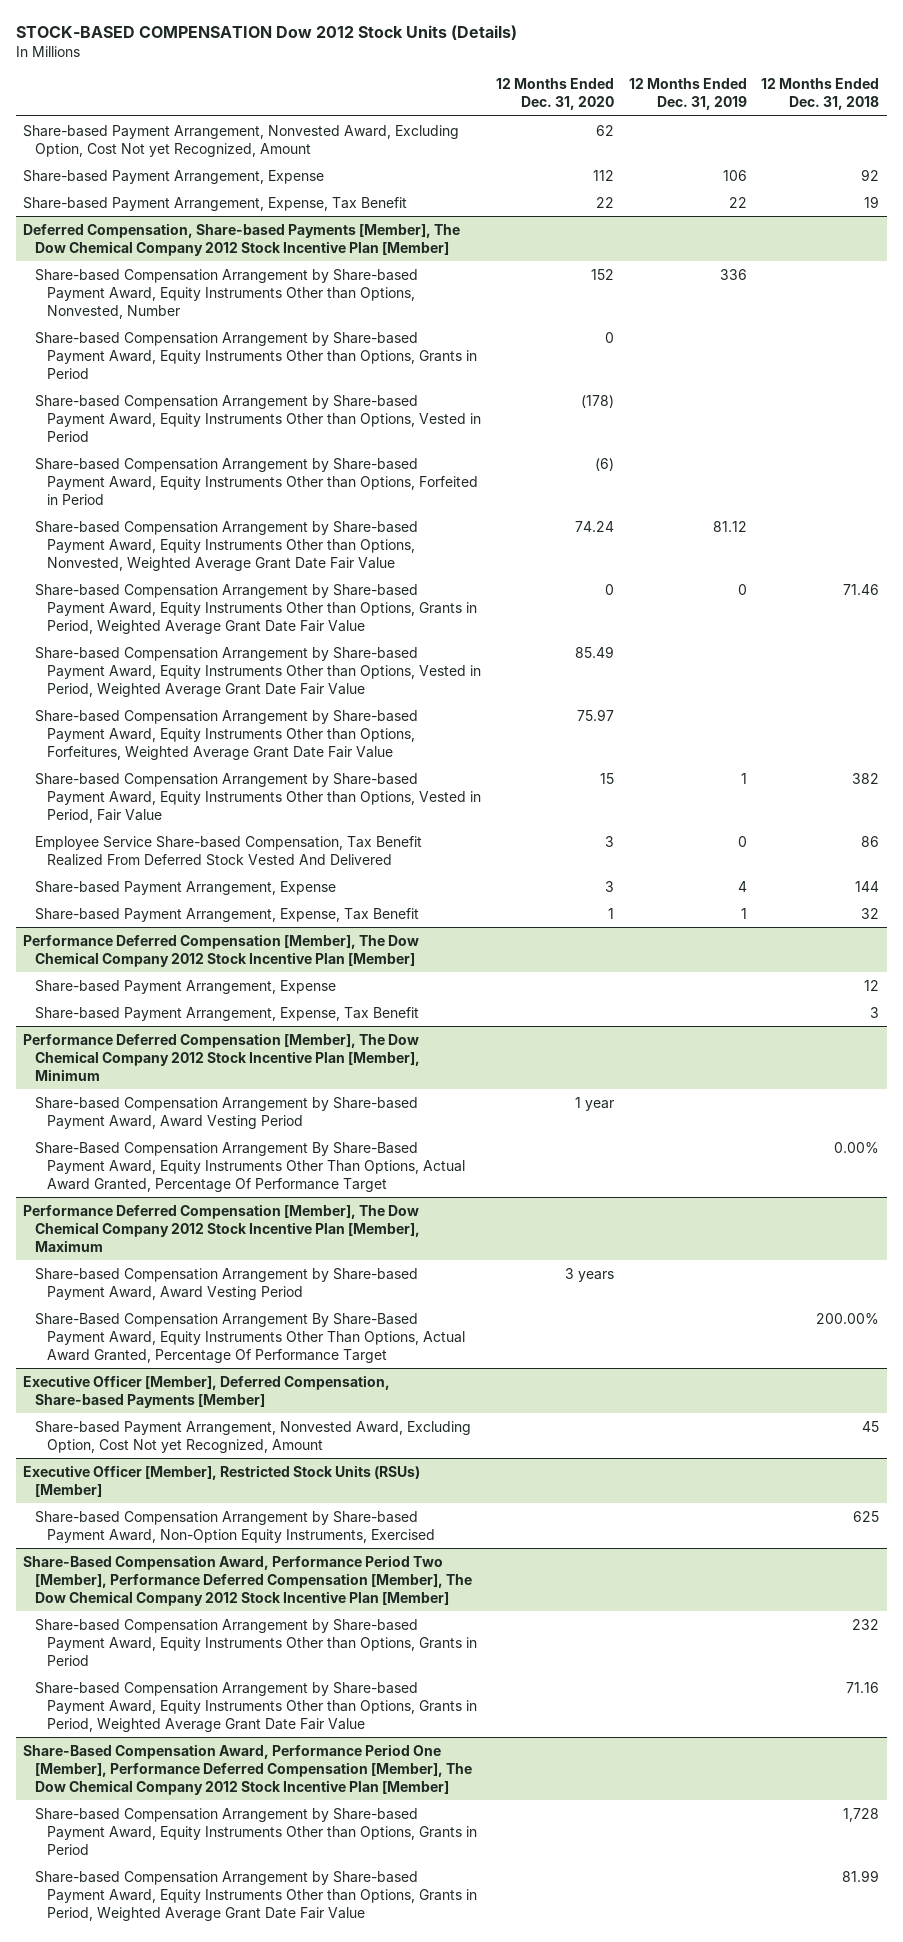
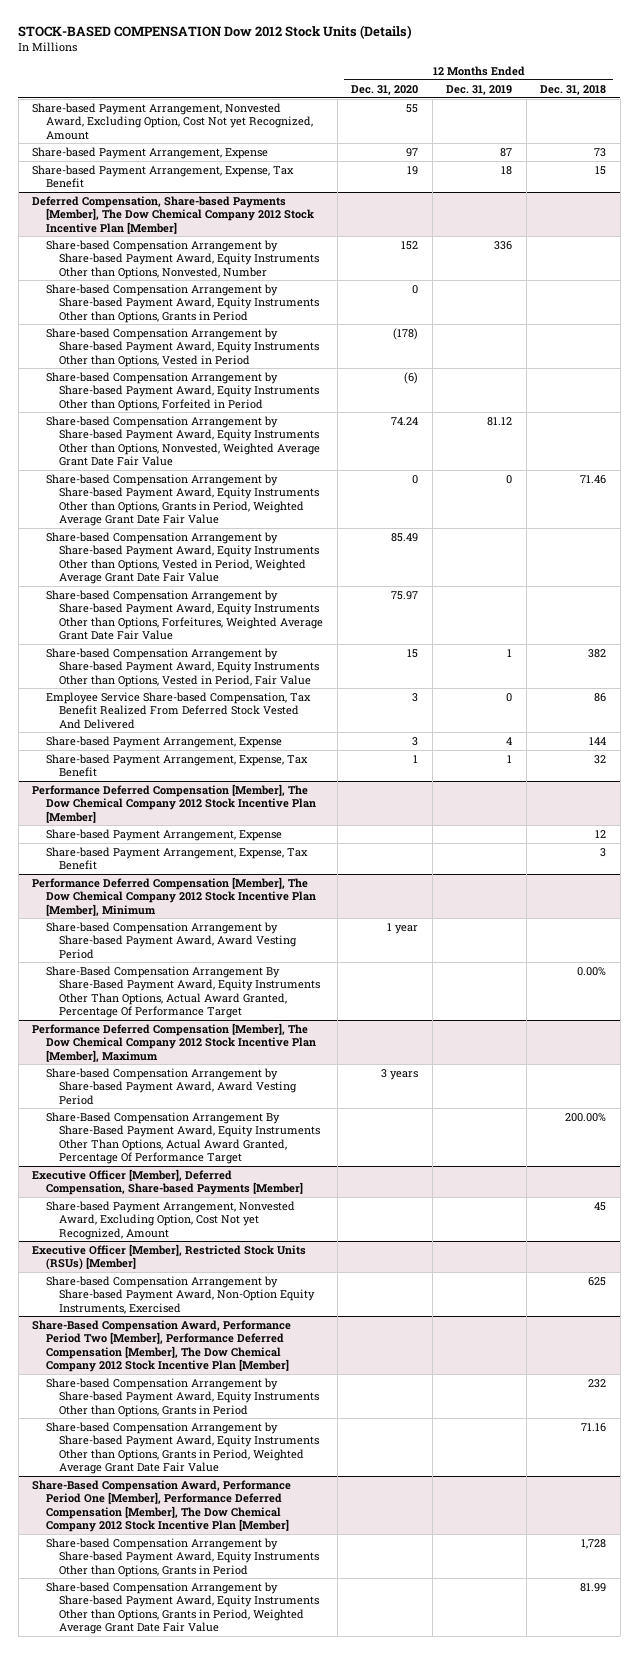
[595,124,614,136] 62 -> [406,103,419,113] 55
[592,169,614,181] 112 -> [406,147,419,157] 97
[722,169,747,181] 106 -> [500,147,513,157] 87
[861,168,880,181] 92 -> [594,147,607,157] 73
[595,196,614,208] 22 -> [407,165,419,175] 19
[728,196,747,208] 22 -> [501,165,513,175] 18
[864,195,880,208] 19 -> [595,165,607,175] 15

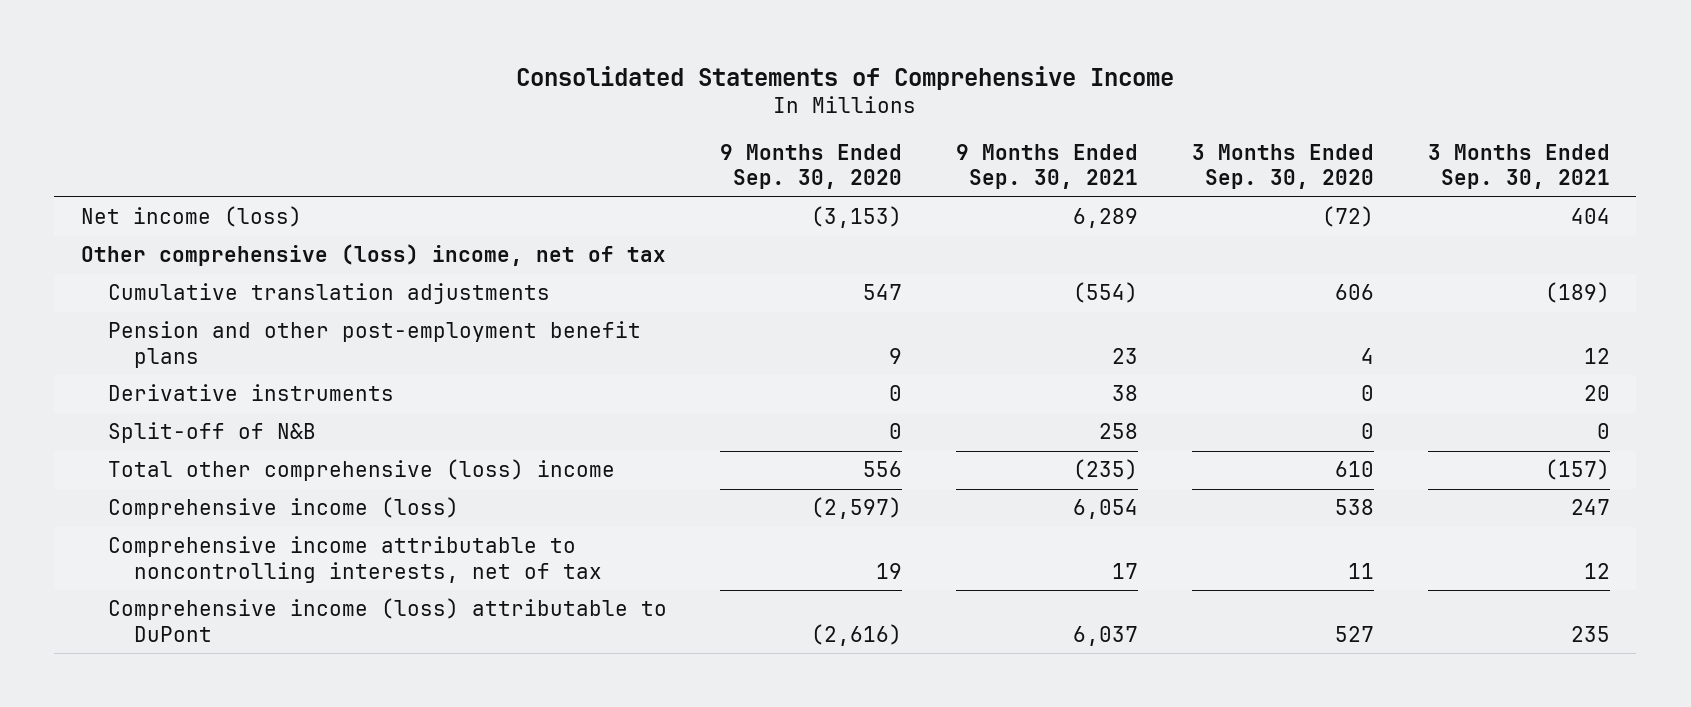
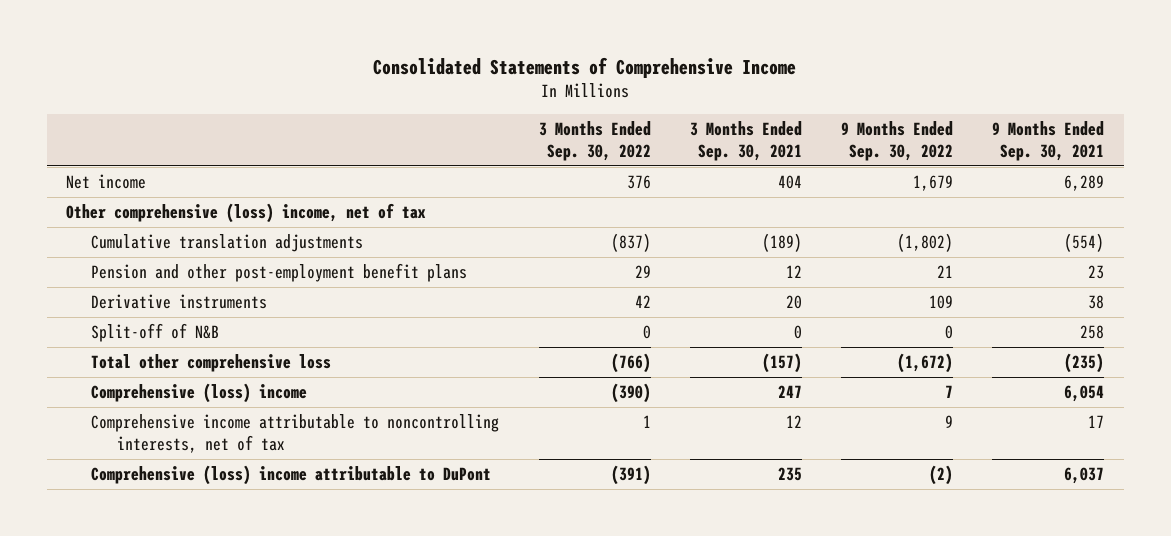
[720,143,903,190] 9 Months Ended Sep. 30, 2020 -> none
[1191,143,1374,190] 3 Months Ended Sep. 30, 2020 -> none
none -> [538,121,651,161] 3 Months Ended Sep. 30, 2022
none -> [841,121,954,161] 9 Months Ended Sep. 30, 2022
[81,206,303,228] Net income (loss) -> [66,174,147,190] Net income
[107,459,615,482] Total other comprehensive (loss) income -> [91,354,332,373] Total other comprehensive loss
[107,497,459,520] Comprehensive income (loss) -> [91,383,308,404] Comprehensive (loss) income
[107,598,667,642] Comprehensive income (loss) attributable to DuPont -> [91,465,492,486] Comprehensive (loss) income attributable to DuPont

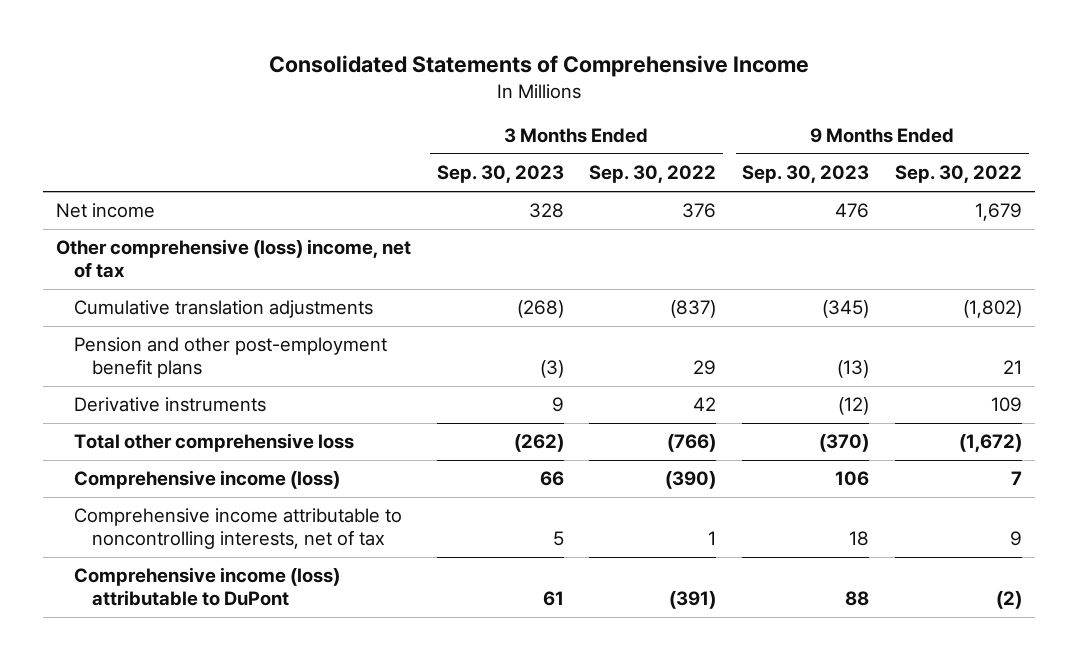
[689,121,802,161] 3 Months Ended Sep. 30, 2021 -> none
[992,121,1105,161] 9 Months Ended Sep. 30, 2021 -> none
none -> [436,165,564,184] Sep. 30, 2023
none -> [742,165,870,184] Sep. 30, 2023
[91,323,220,343] Split-off of N&B -> none
[91,383,308,404] Comprehensive (loss) income -> [73,470,340,490] Comprehensive income (loss)
[91,465,492,486] Comprehensive (loss) income attributable to DuPont -> [73,567,340,607] Comprehensive income (loss) attributable to DuPont

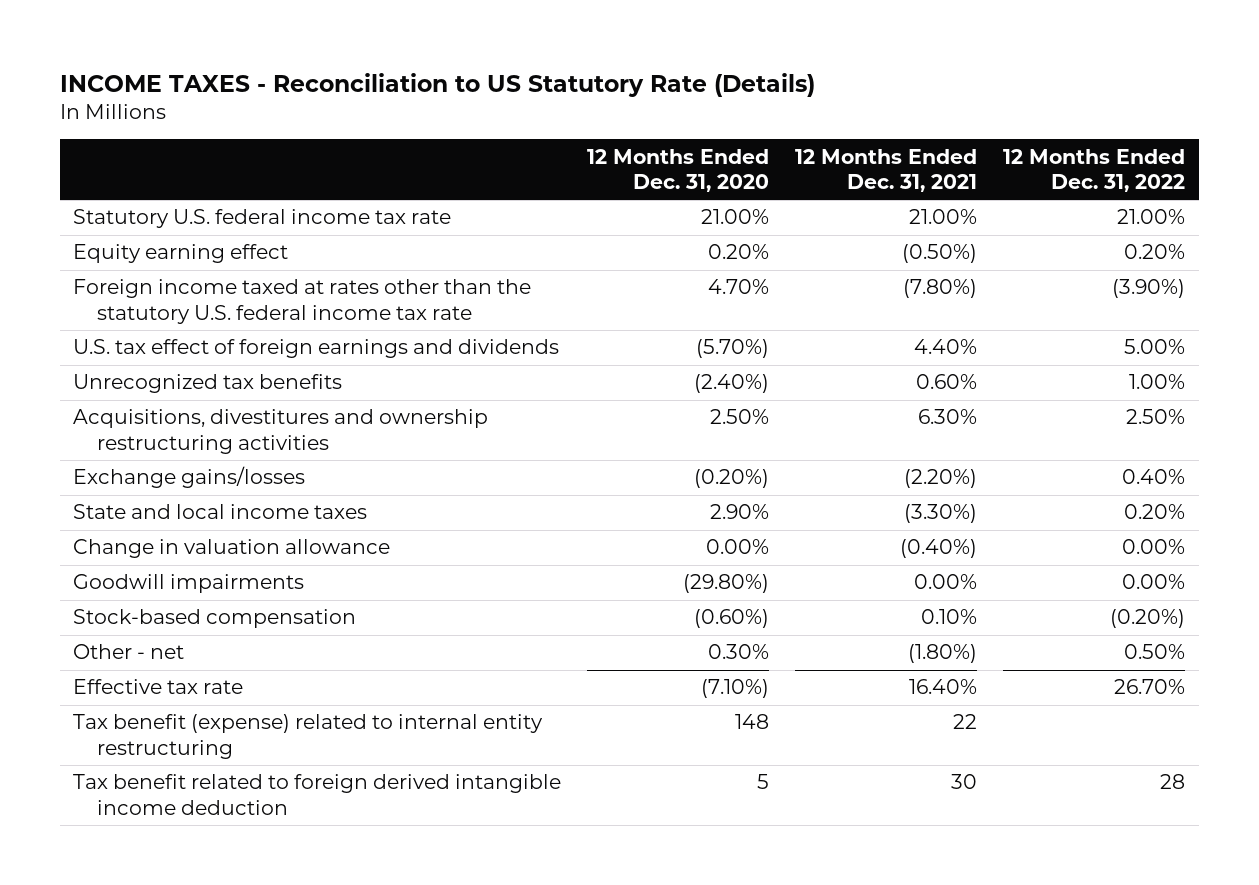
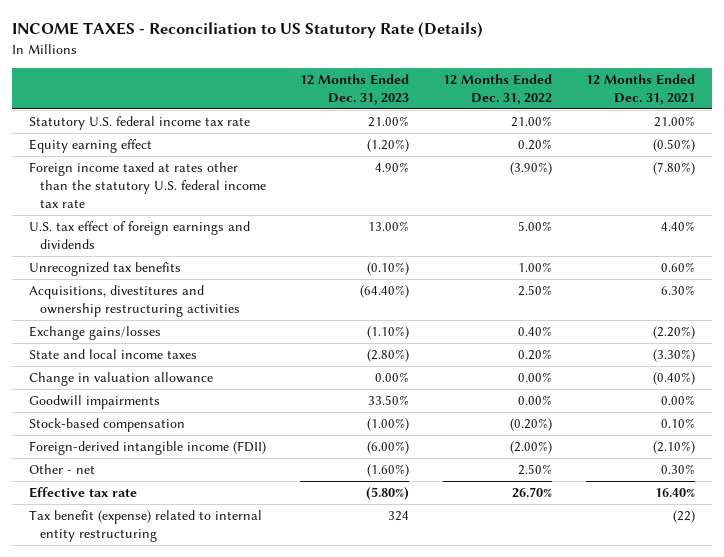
[587,148,770,193] 12 Months Ended Dec. 31, 2020 -> none
none -> [300,73,410,106] 12 Months Ended Dec. 31, 2023
none -> [29,441,267,456] Foreign-derived intangible income (FDII)
[908,644,978,664] (1.80%) -> [660,464,695,475] 0.30%
[1124,644,1186,660] 0.50% -> [518,464,553,476] 2.50%
[73,774,562,815] Tax benefit related to foreign derived intangible income deduction -> none
[953,714,978,730] 22 -> [672,510,695,524] (22)

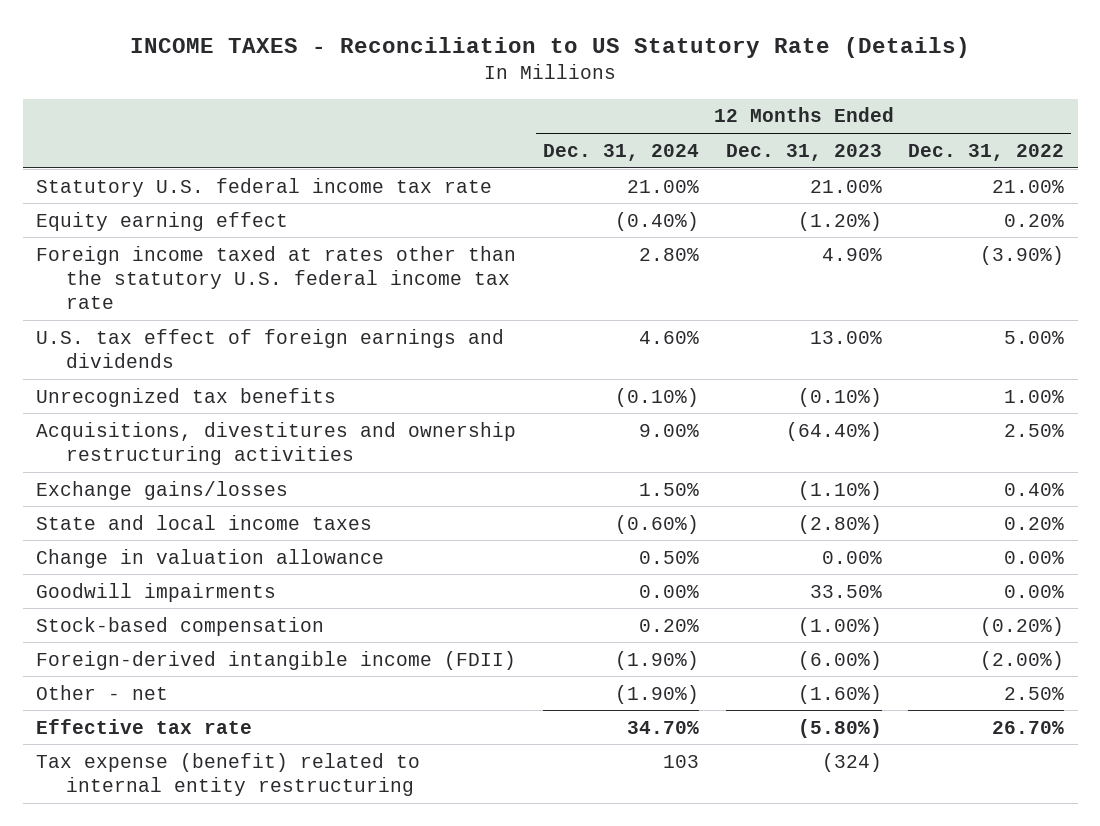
[585,73,695,106] 12 Months Ended Dec. 31, 2021 -> none
none -> [542,143,699,161] Dec. 31, 2024
[29,510,263,543] Tax benefit (expense) related to internal entity restructuring -> [36,752,421,796] Tax expense (benefit) related to internal entity restructuring
[388,511,410,522] 324 -> [821,752,882,772] (324)

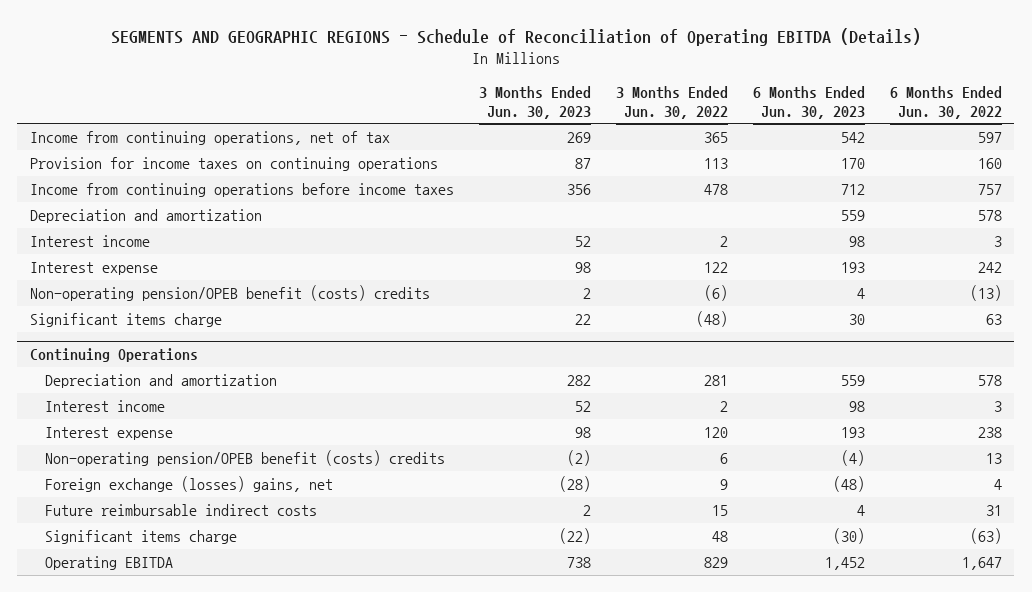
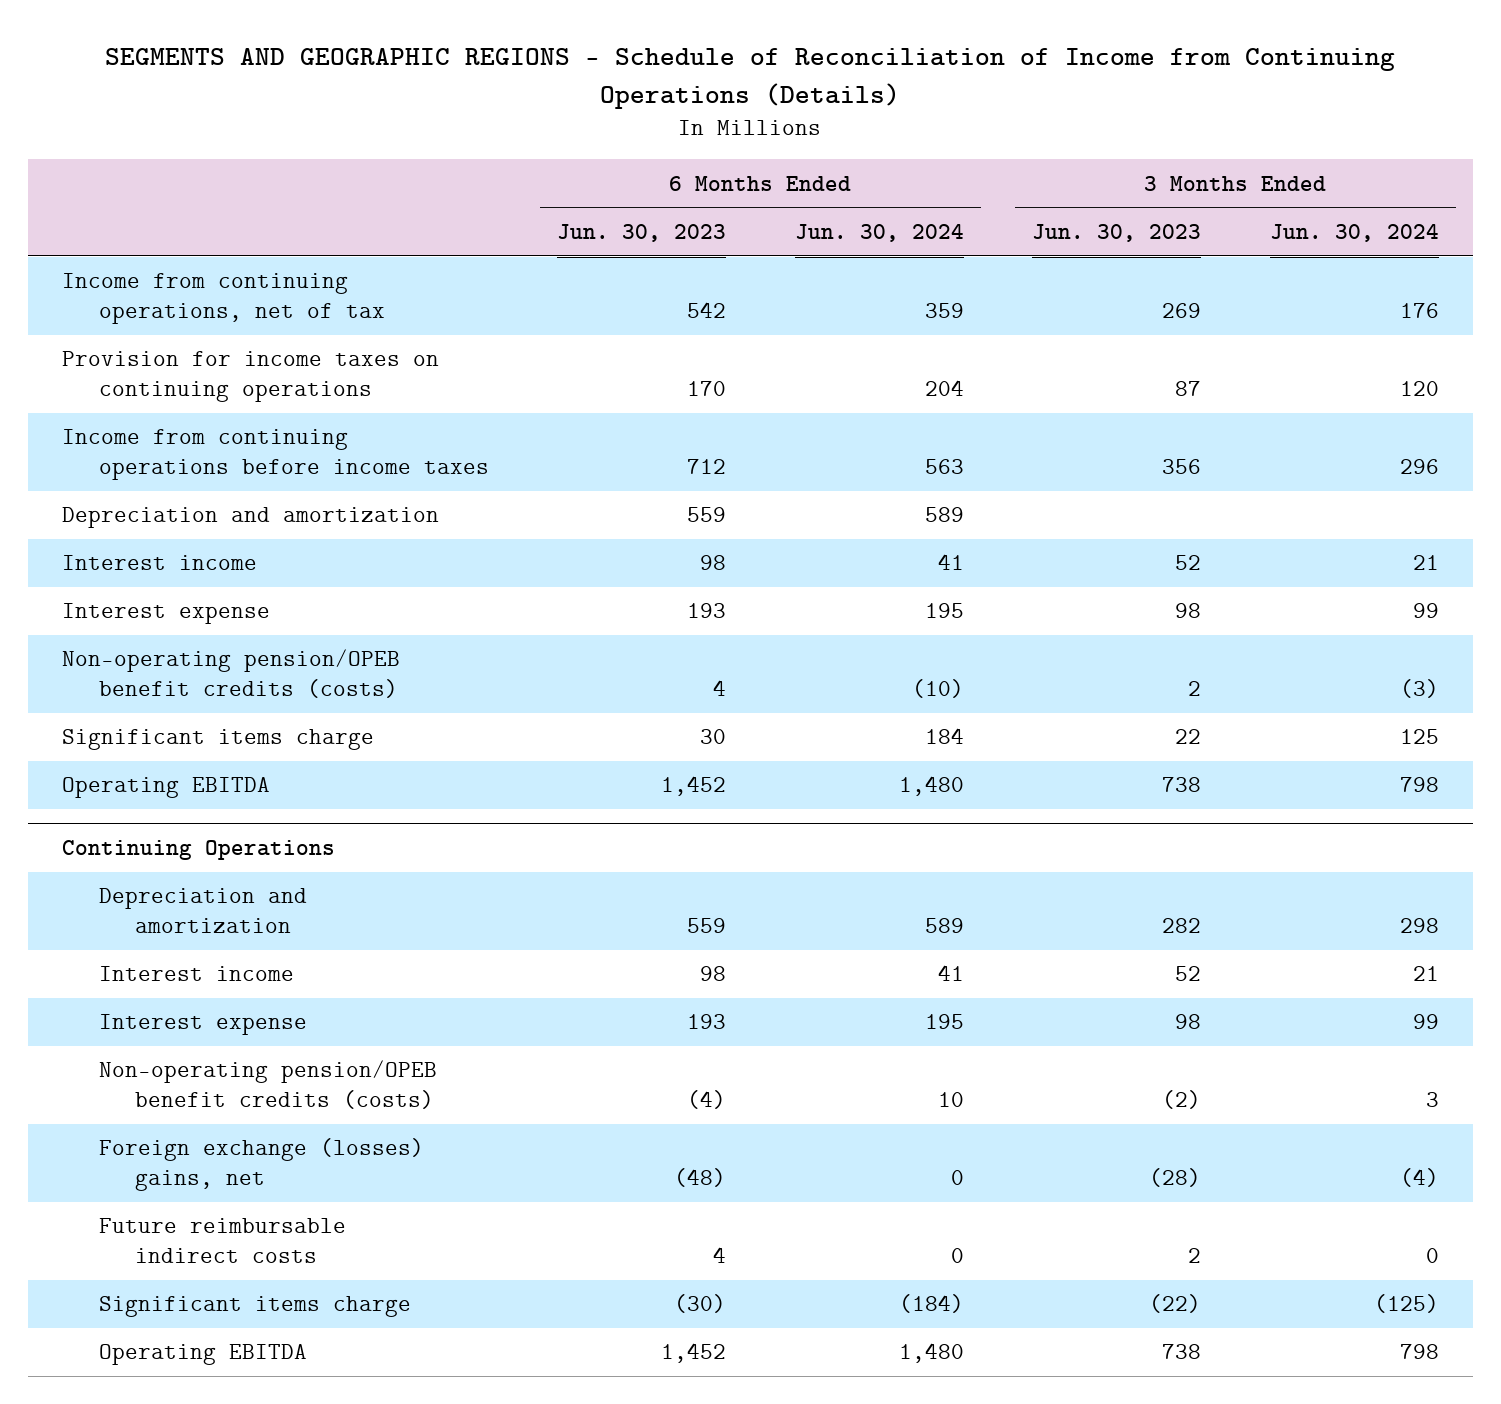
[110,27,921,46] SEGMENTS AND GEOGRAPHIC REGIONS - Schedule of Reconciliation of Operating EBITDA (Details) -> [105,48,1396,109] SEGMENTS AND GEOGRAPHIC REGIONS - Schedule of Reconciliation of Income from Continuing Operations (Details)
[615,86,728,119] 3 Months Ended Jun. 30, 2022 -> none
[889,86,1002,119] 6 Months Ended Jun. 30, 2022 -> none
none -> [794,223,964,242] Jun. 30, 2024
none -> [1269,223,1439,242] Jun. 30, 2024
[29,285,430,302] Non-operating pension/OPEB benefit (costs) credits -> [62,649,401,699] Non-operating pension/OPEB benefit credits (costs)
none -> [62,777,271,799] Operating EBITDA
[44,450,445,467] Non-operating pension/OPEB benefit (costs) credits -> [98,1060,437,1110] Non-operating pension/OPEB benefit credits (costs)

